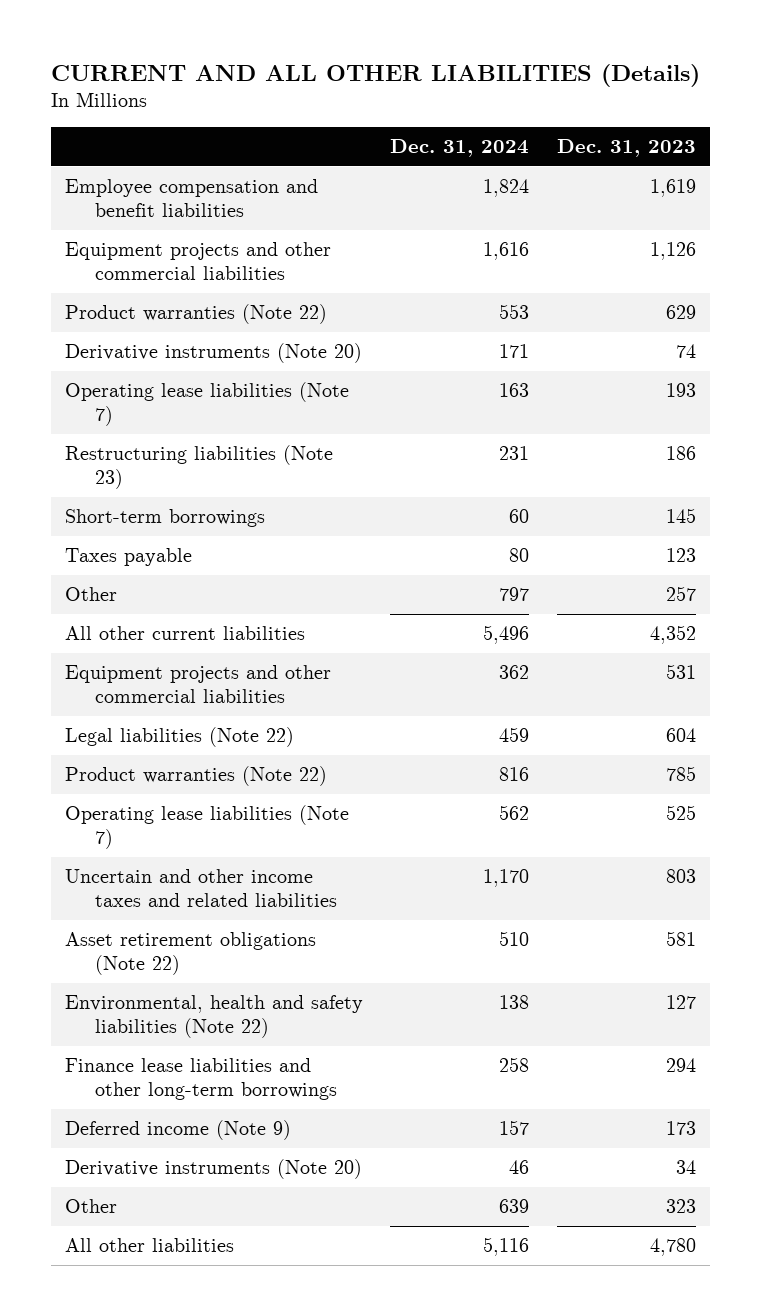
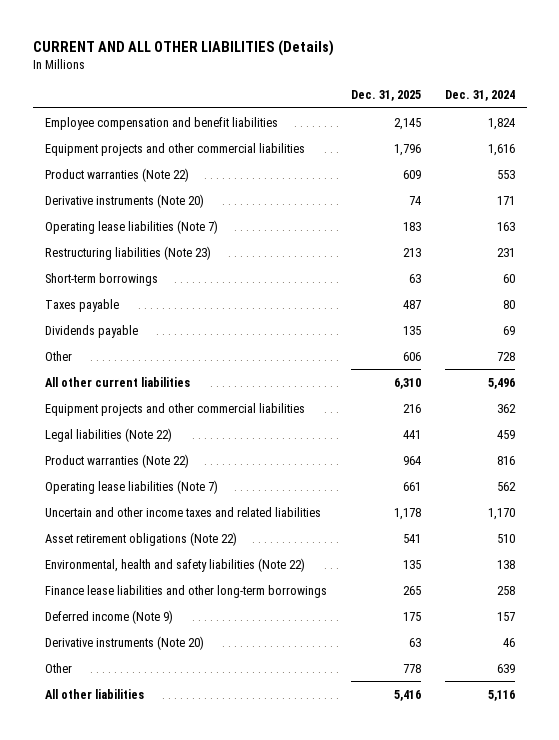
[556,138,696,157] Dec. 31, 2023 -> none
none -> [350,89,421,101] Dec. 31, 2025
none -> [44,324,138,338] Dividends payable
[499,587,530,602] 797 -> [496,351,515,361] 728

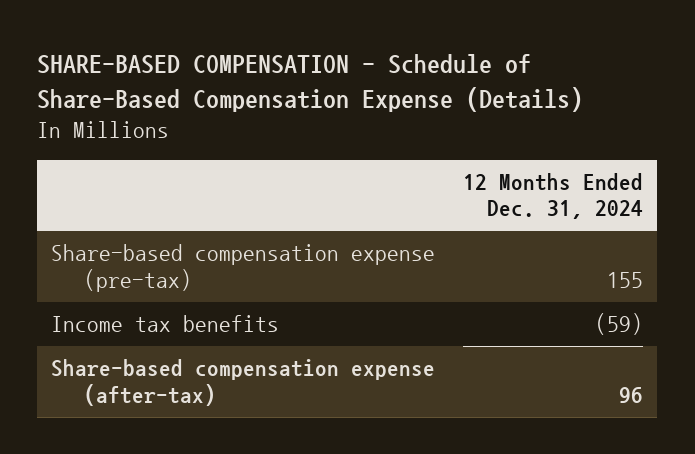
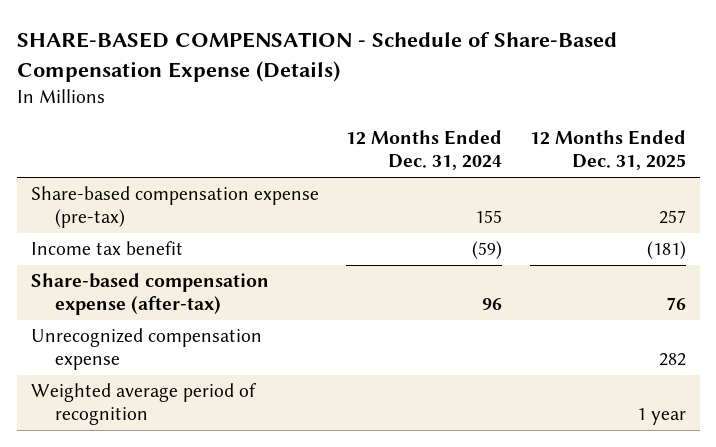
none -> [529,130,686,171] 12 Months Ended Dec. 31, 2025
[51,315,280,333] Income tax benefits -> [30,241,183,256] Income tax benefit
none -> [30,328,262,371] Unrecognized compensation expense
none -> [30,383,257,426] Weighted average period of recognition

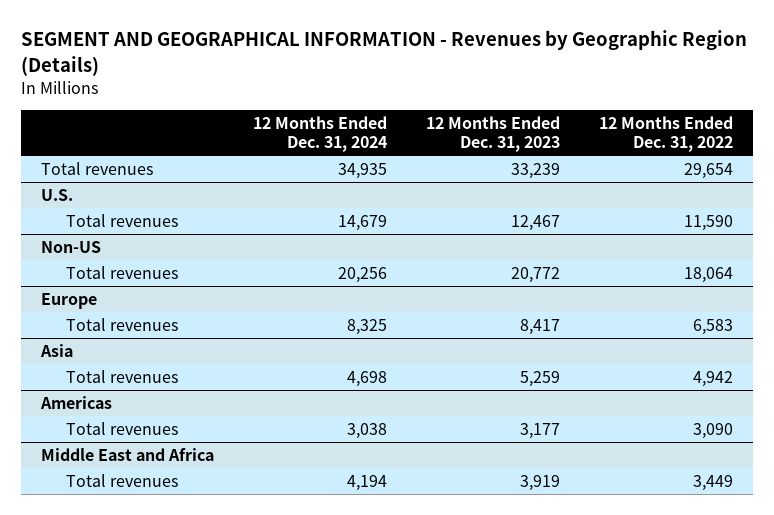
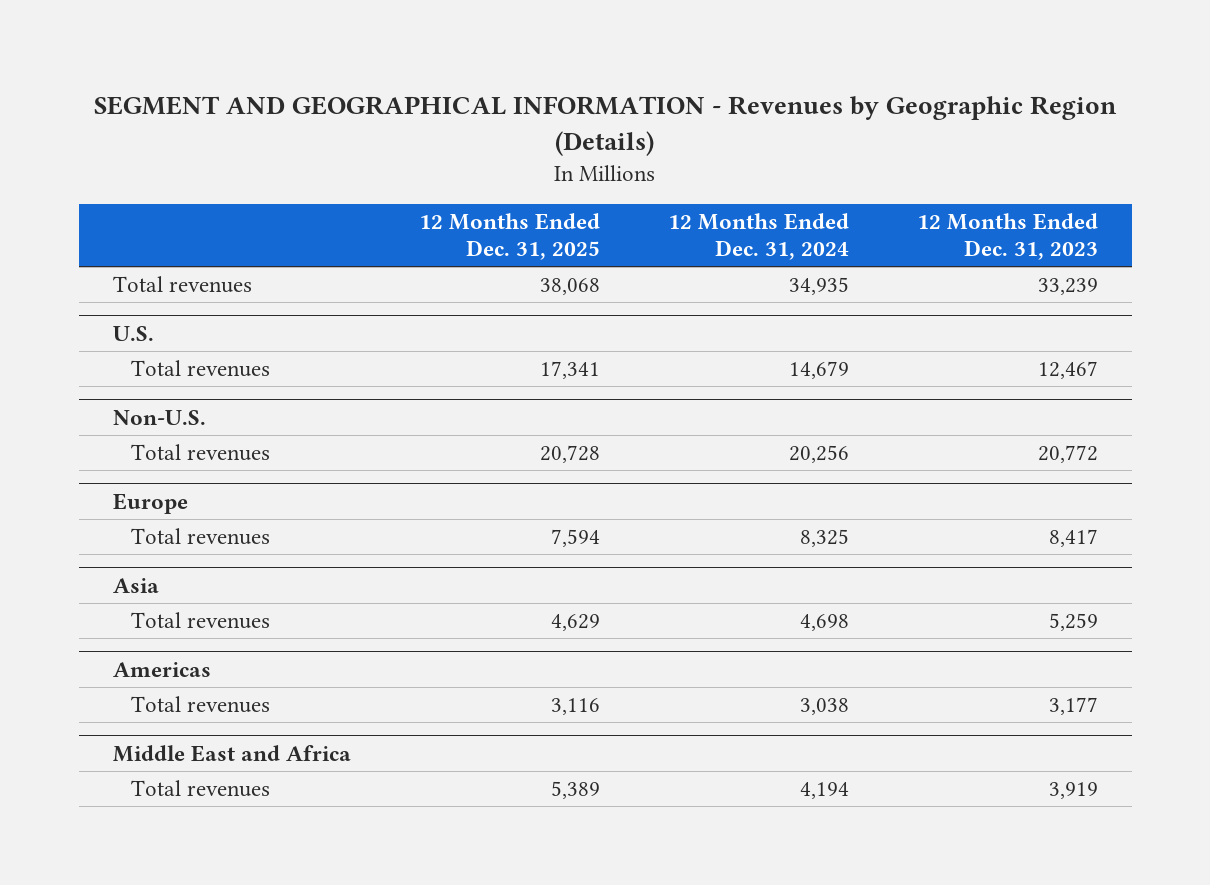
[599,115,734,153] 12 Months Ended Dec. 31, 2022 -> none
none -> [418,212,600,261] 12 Months Ended Dec. 31, 2025
[40,240,101,253] Non-US -> [112,409,206,425] Non-U.S.

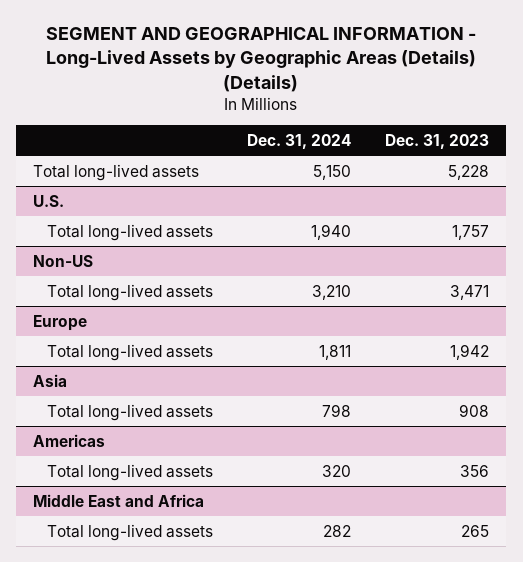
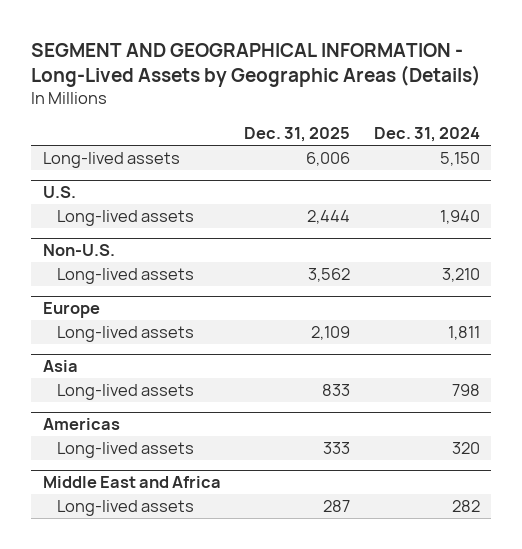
[46,27,477,92] SEGMENT AND GEOGRAPHICAL INFORMATION - Long-Lived Assets by Geographic Areas (Details) (Details) -> [31,42,482,88] SEGMENT AND GEOGRAPHICAL INFORMATION - Long-Lived Assets by Geographic Areas (Details)
[385,133,490,149] Dec. 31, 2023 -> none
none -> [244,126,351,142] Dec. 31, 2025
[33,163,200,181] Total long-lived assets -> [42,152,180,169] Long-lived assets
[46,223,213,241] Total long-lived assets -> [57,210,195,227] Long-lived assets
[33,254,94,267] Non-US -> [42,244,115,257] Non-U.S.
[46,283,213,301] Total long-lived assets -> [57,268,195,285] Long-lived assets
[46,343,213,361] Total long-lived assets -> [57,326,195,343] Long-lived assets
[46,403,213,421] Total long-lived assets -> [57,384,195,401] Long-lived assets
[46,463,213,481] Total long-lived assets -> [57,442,195,459] Long-lived assets
[46,523,213,541] Total long-lived assets -> [57,500,195,517] Long-lived assets

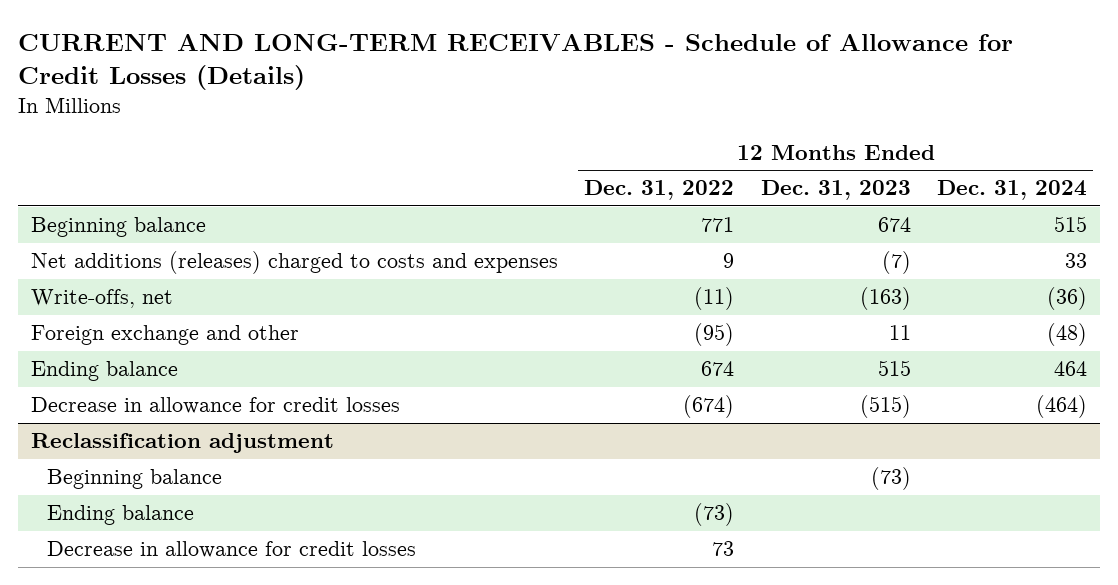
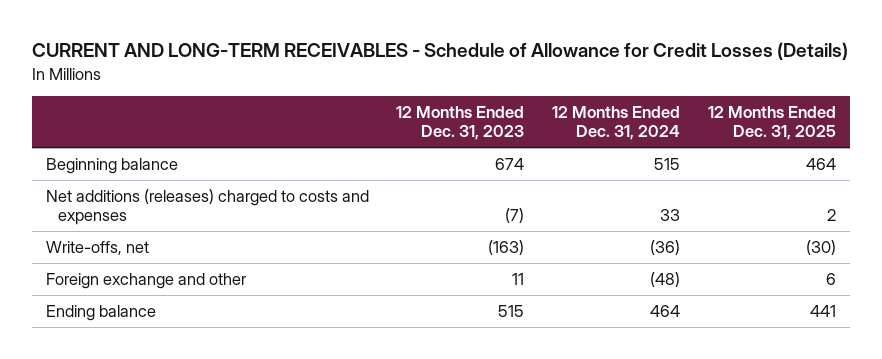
[584,180,735,201] Dec. 31, 2022 -> none
none -> [707,106,836,141] 12 Months Ended Dec. 31, 2025
[31,397,401,415] Decrease in allowance for credit losses -> none
[31,433,335,454] Reclassification adjustment -> none
[47,469,223,490] Beginning balance -> none
[47,505,195,526] Ending balance -> none
[47,541,417,559] Decrease in allowance for credit losses -> none

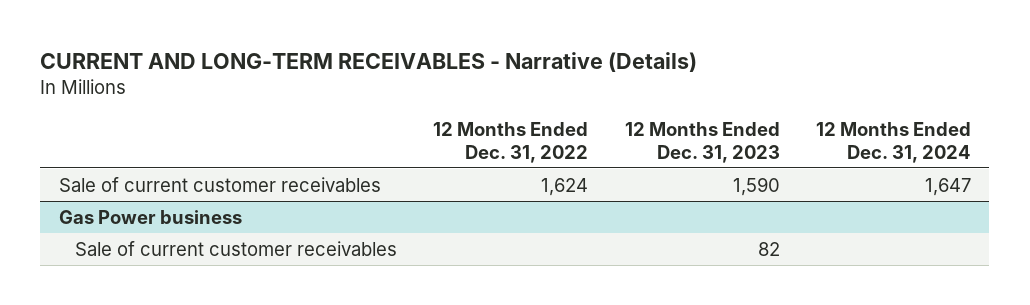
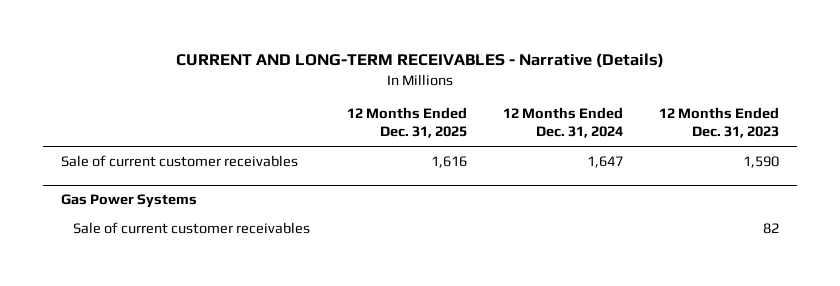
[433,121,589,163] 12 Months Ended Dec. 31, 2022 -> none
none -> [346,107,467,139] 12 Months Ended Dec. 31, 2025
[58,209,242,224] Gas Power business -> [60,194,197,209] Gas Power Systems

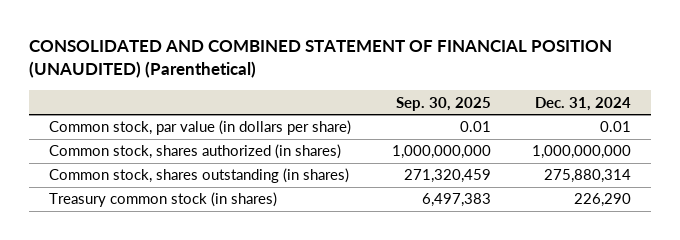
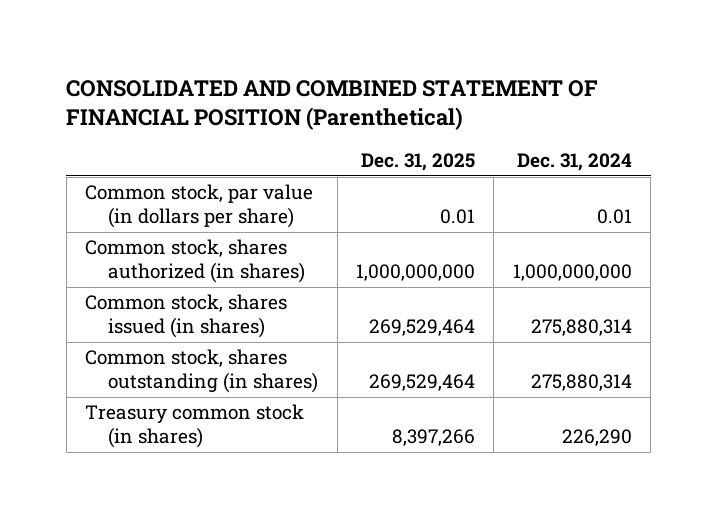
[28,39,612,79] CONSOLIDATED AND COMBINED STATEMENT OF FINANCIAL POSITION (UNAUDITED) (Parenthetical) -> [66,79,599,131] CONSOLIDATED AND COMBINED STATEMENT OF FINANCIAL POSITION (Parenthetical)
[395,96,491,111] Sep. 30, 2025 -> none
none -> [360,152,475,171] Dec. 31, 2025
none -> [85,294,288,339] Common stock, shares issued (in shares)

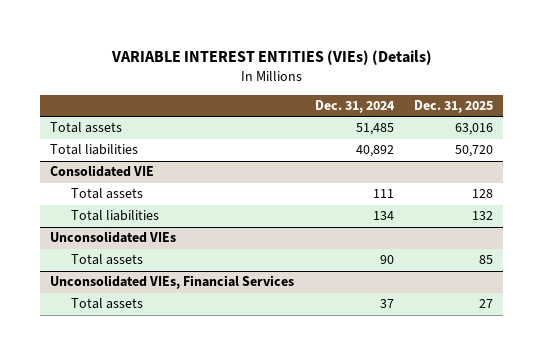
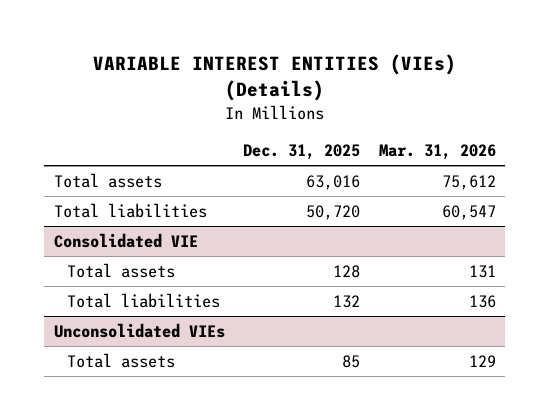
[314,100,395,114] Dec. 31, 2024 -> none
none -> [378,144,496,161] Mar. 31, 2026
[50,275,295,290] Unconsolidated VIEs, Financial Services -> none
[71,298,144,310] Total assets -> none

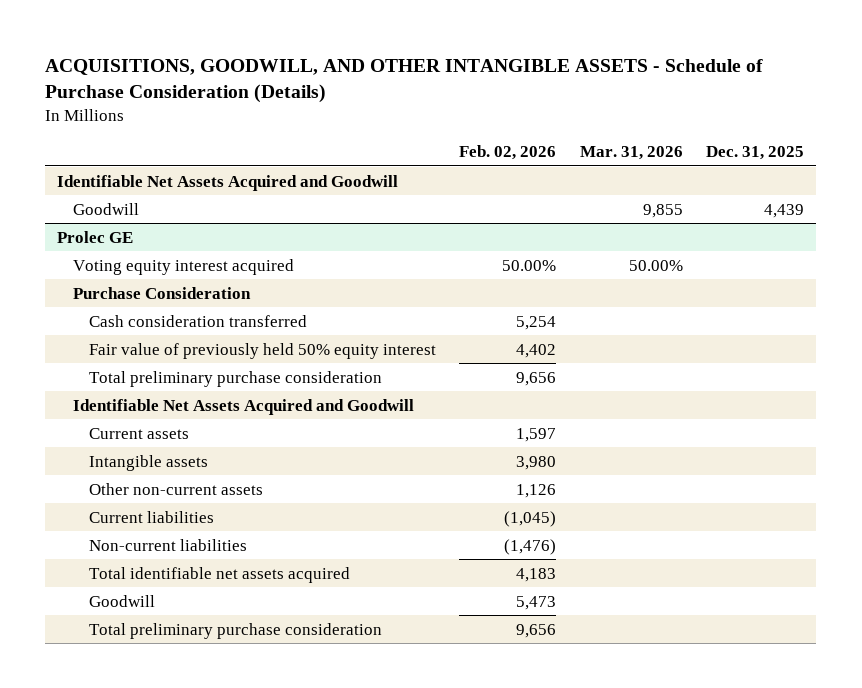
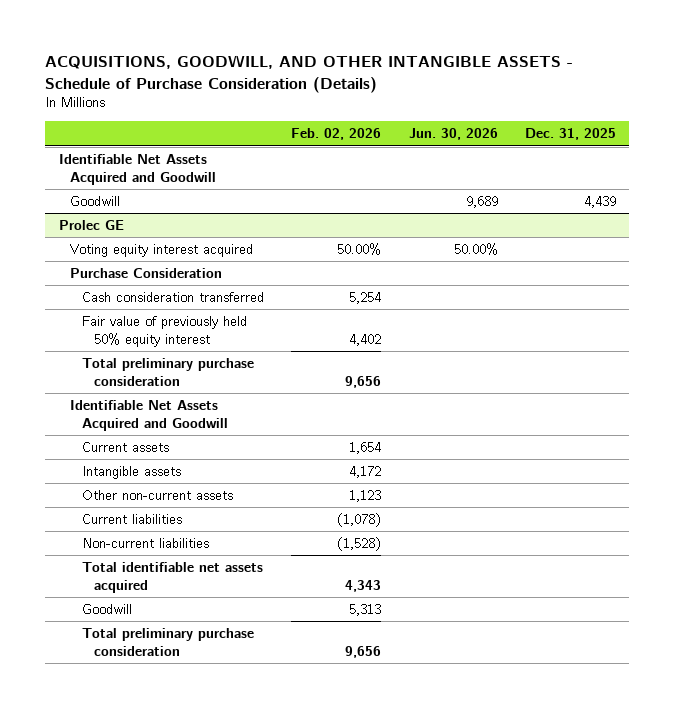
[579,146,683,161] Mar. 31, 2026 -> none
none -> [408,128,498,141] Jun. 30, 2026
[516,427,557,442] 1,597 -> [349,442,382,455] 1,654
[516,455,557,470] 3,980 -> [349,466,382,479] 4,172
[516,483,557,498] 1,126 -> [349,490,382,503] 1,123
[504,510,557,527] (1,045) -> [337,513,382,528] (1,078)
[504,538,557,555] (1,476) -> [337,537,382,552] (1,528)
[516,567,557,582] 4,183 -> [345,579,382,592] 4,343
[516,595,557,610] 5,473 -> [349,604,382,617] 5,313

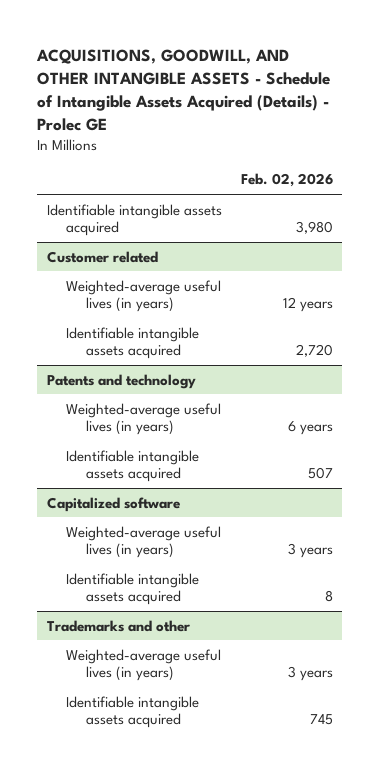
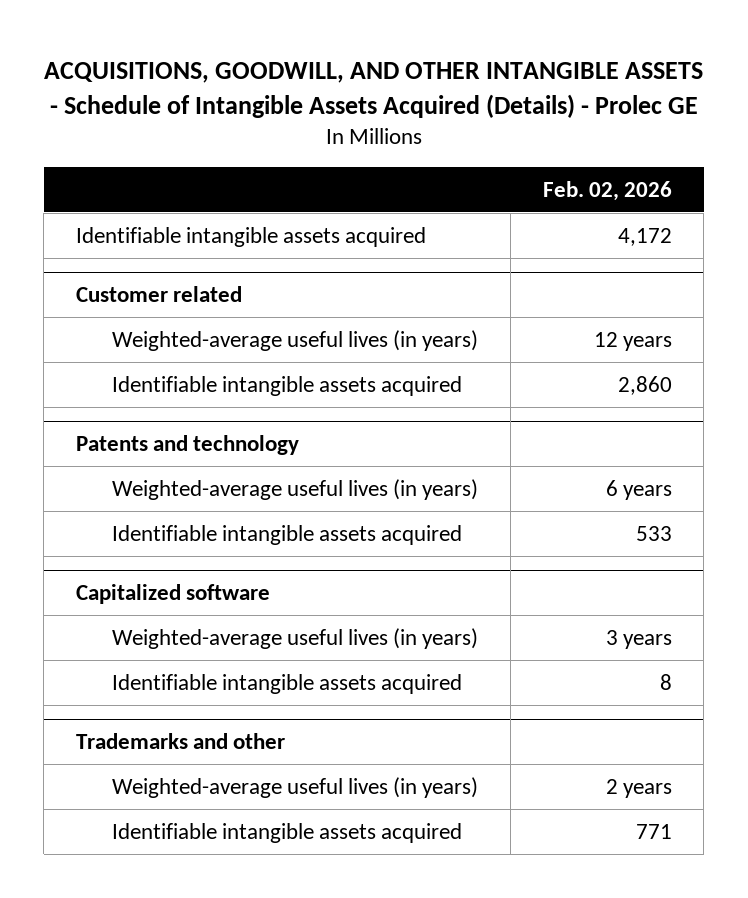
[295,221,333,235] 3,980 -> [617,227,672,246] 4,172
[295,344,333,358] 2,720 -> [617,375,672,395] 2,860
[307,467,333,480] 507 -> [635,525,672,541] 533
[287,666,333,682] 3 years -> [605,778,672,798] 2 years
[309,714,333,726] 745 -> [635,823,672,839] 771

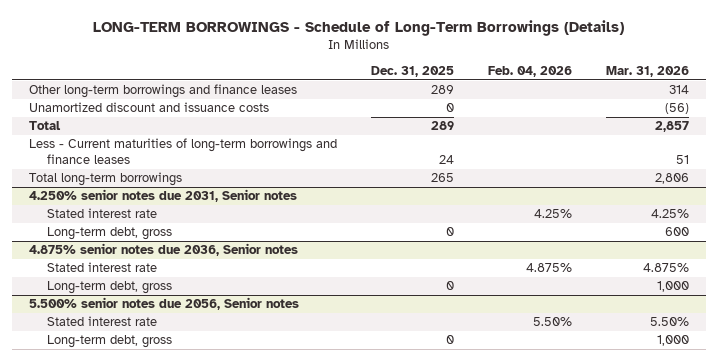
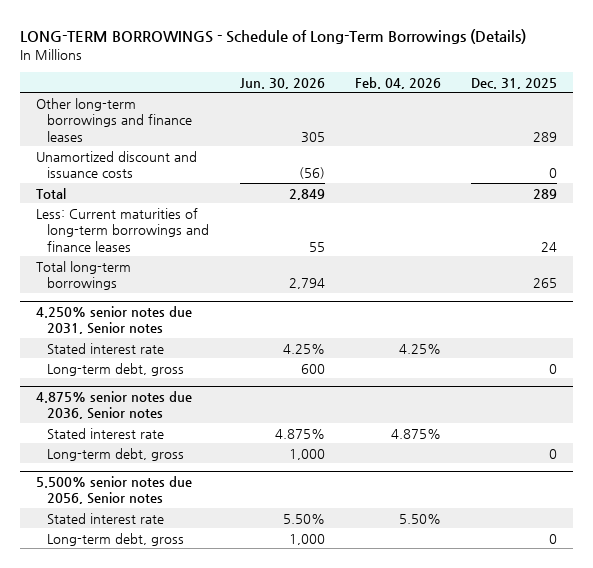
[606,65,690,77] Mar. 31, 2026 -> none
none -> [239,77,325,89] Jun. 30, 2026
[29,138,338,164] Less - Current maturities of long-term borrowings and finance leases -> [35,207,210,252] Less: Current maturities of long-term borrowings and finance leases

